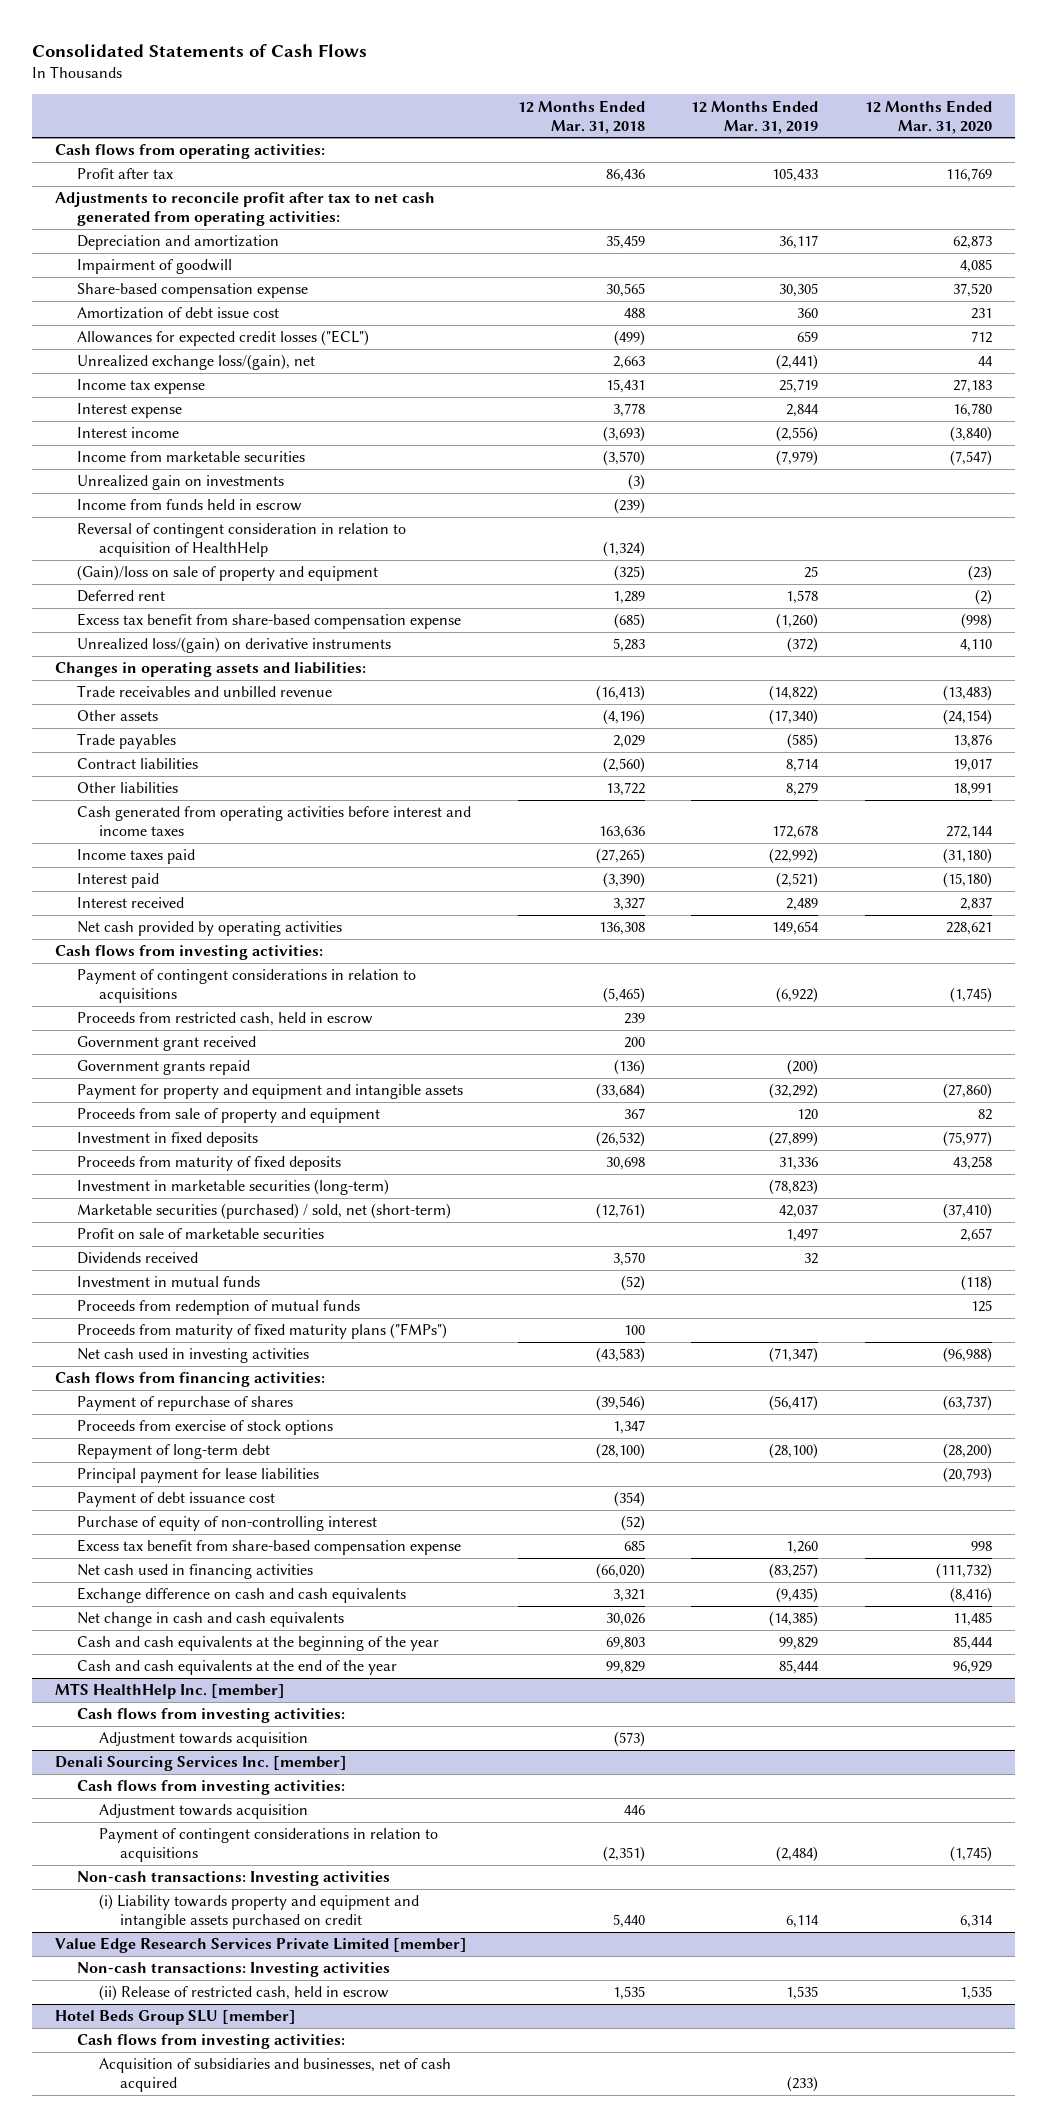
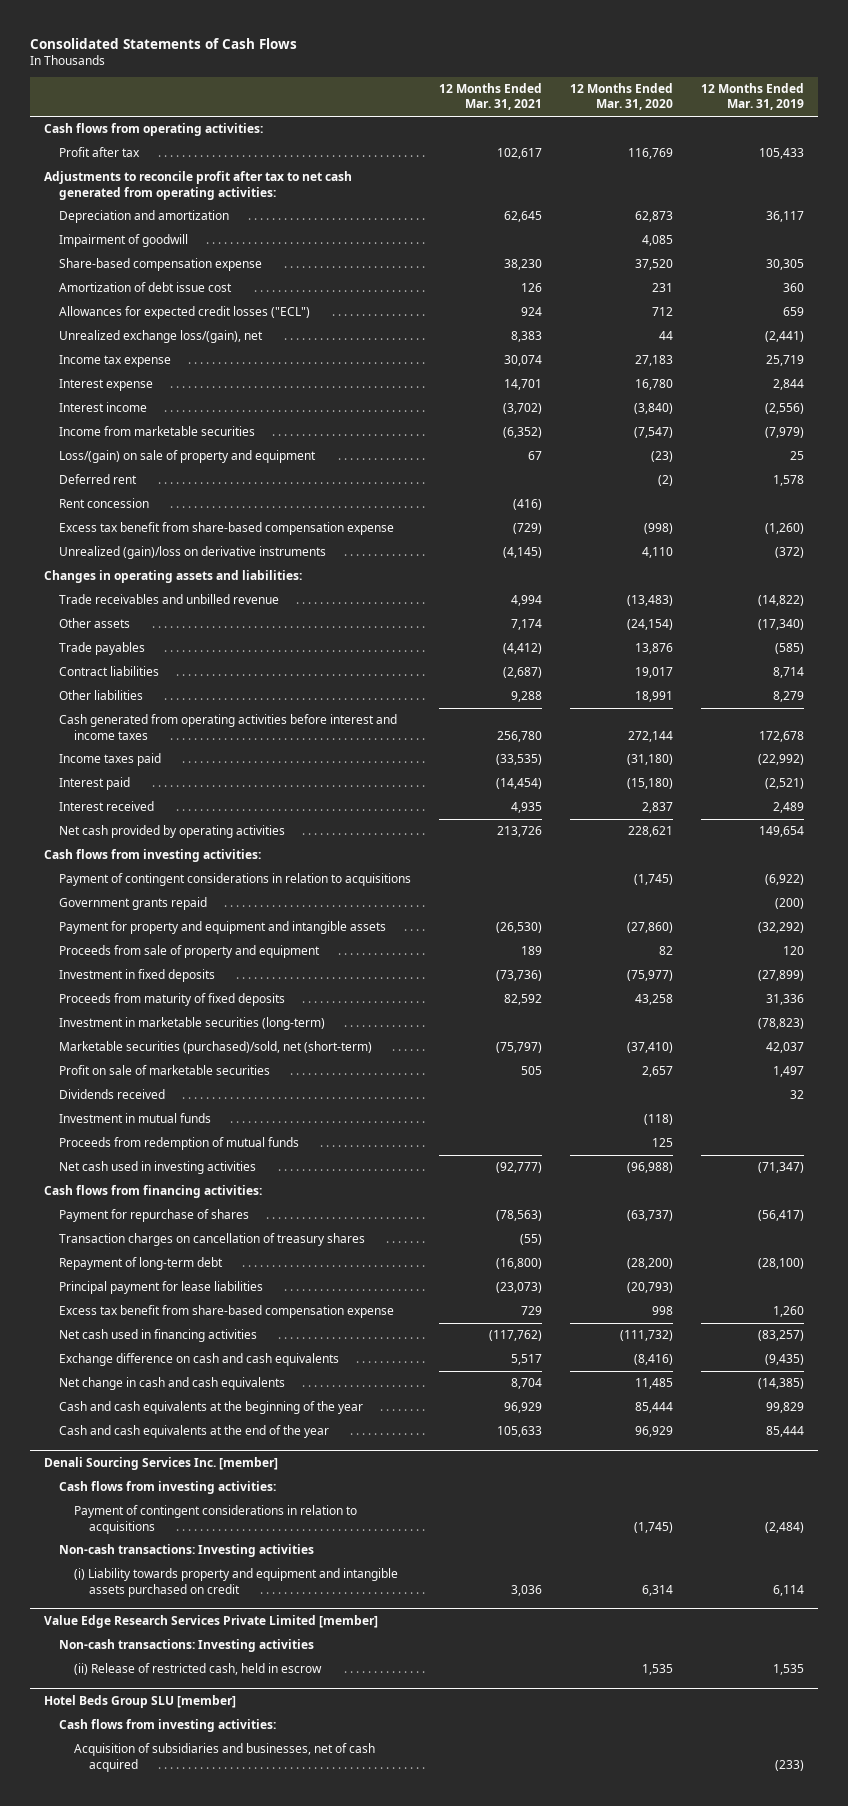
[517,99,645,134] 12 Months Ended Mar. 31, 2018 -> none
none -> [438,83,542,111] 12 Months Ended Mar. 31, 2021
[76,475,284,491] Unrealized gain on investments -> none
[76,499,302,512] Income from funds held in escrow -> none
[76,523,406,558] Reversal of contingent consideration in relation to acquisition of HealthHelp -> none
[76,565,378,582] (Gain)/loss on sale of property and equipment -> [59,450,317,464] Loss/(gain) on sale of property and equipment
none -> [59,498,150,509] Rent concession
[76,637,391,654] Unrealized loss/(gain) on derivative instruments -> [59,546,327,560] Unrealized (gain)/loss on derivative instruments
[76,1012,373,1027] Proceeds from restricted cash, held in escrow -> none
[76,1036,256,1052] Government grant received -> none
[76,1203,451,1220] Marketable securities (purchased) / sold, net (short-term) -> [59,1041,373,1055] Marketable securities (purchased)/sold, net (short-term)
[76,1323,447,1340] Proceeds from maturity of fixed maturity plans ("FMPs") -> none
[76,1420,333,1436] Proceeds from exercise of stock options -> none
[76,1396,293,1412] Payment of repurchase of shares -> [59,1209,250,1223] Payment for repurchase of shares
none -> [59,1233,366,1247] Transaction charges on cancellation of treasury shares
[76,1492,275,1508] Payment of debt issuance cost -> none
[76,1516,377,1532] Purchase of equity of non-controlling interest -> none
[55,1683,286,1700] MTS HealthHelp Inc. [member] -> none
[76,1708,345,1724] Cash flows from investing activities: -> none
[98,1732,308,1748] Adjustment towards acquisition -> none
[98,1804,308,1820] Adjustment towards acquisition -> none

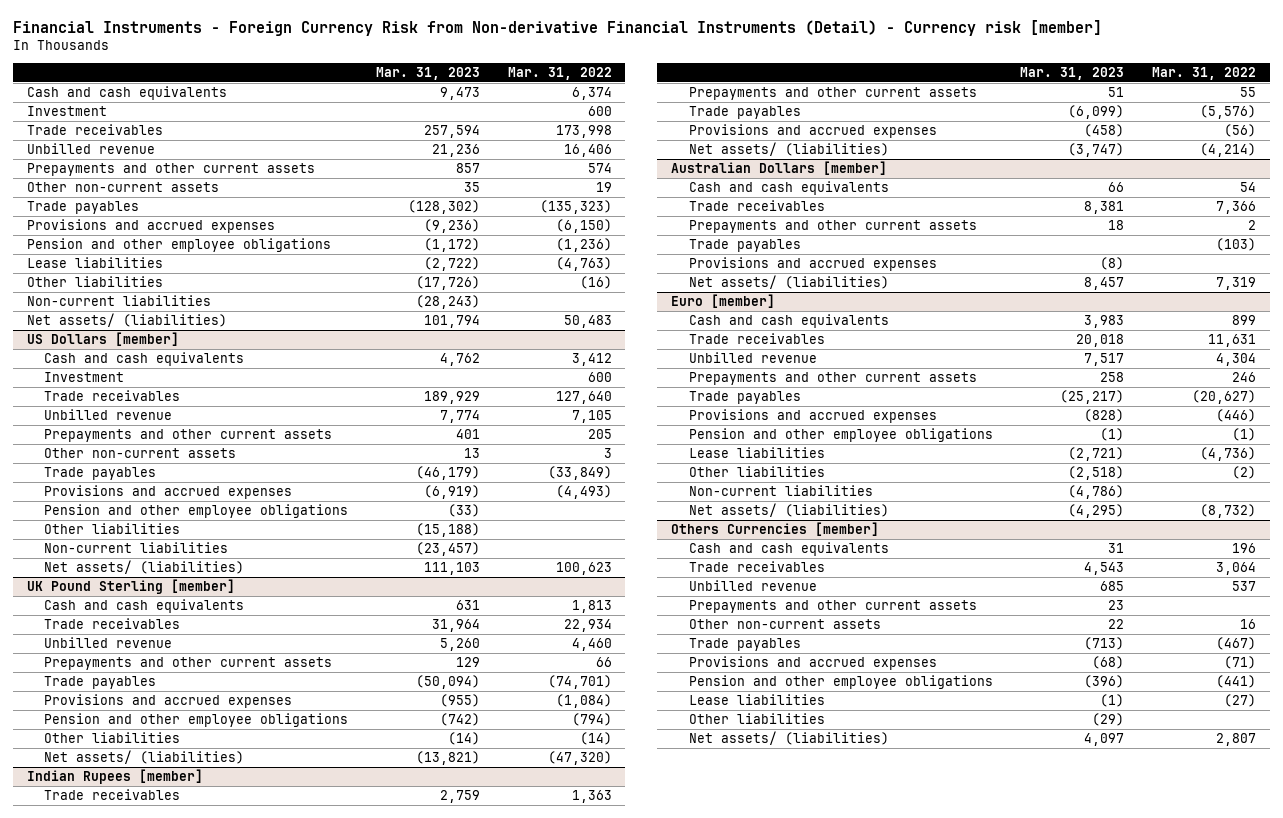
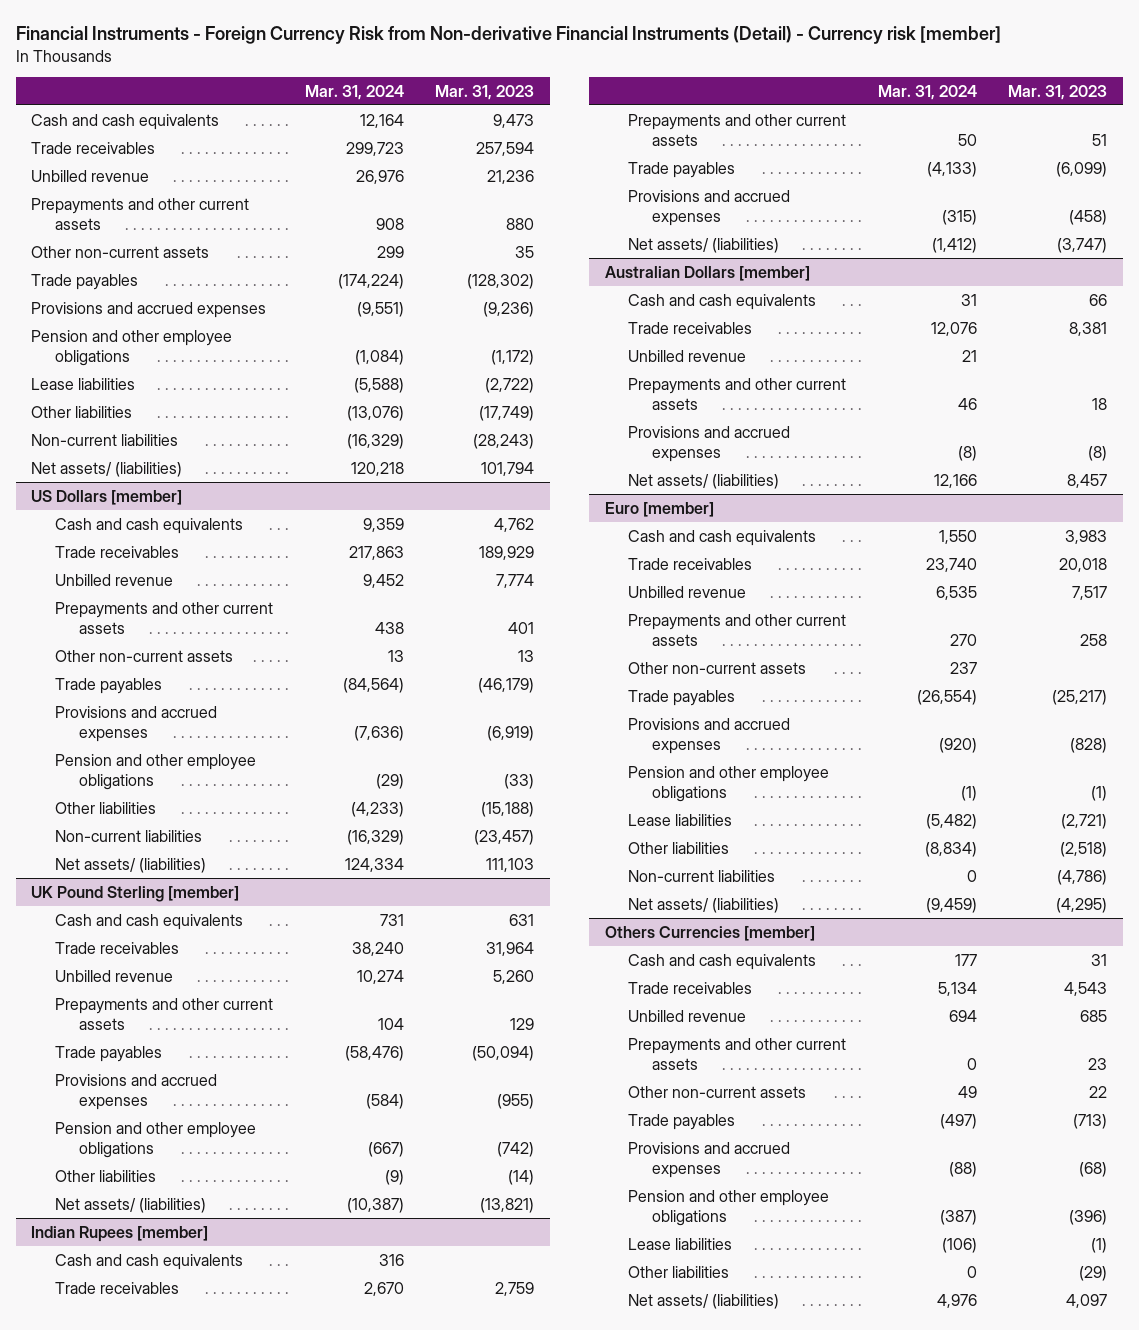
[507,66,612,80] Mar. 31, 2022 -> none
none -> [304,84,404,100] Mar. 31, 2024
[26,106,107,117] Investment -> none
[455,163,480,174] 857 -> [505,217,534,230] 880
[415,276,480,291] (17,726) -> [478,405,534,421] (17,749)
[44,372,125,383] Investment -> none
none -> [55,1253,244,1270] Cash and cash equivalents
none -> [628,349,747,362] Unbilled revenue
[688,239,801,253] Trade payables -> none
none -> [628,661,807,674] Other non-current assets

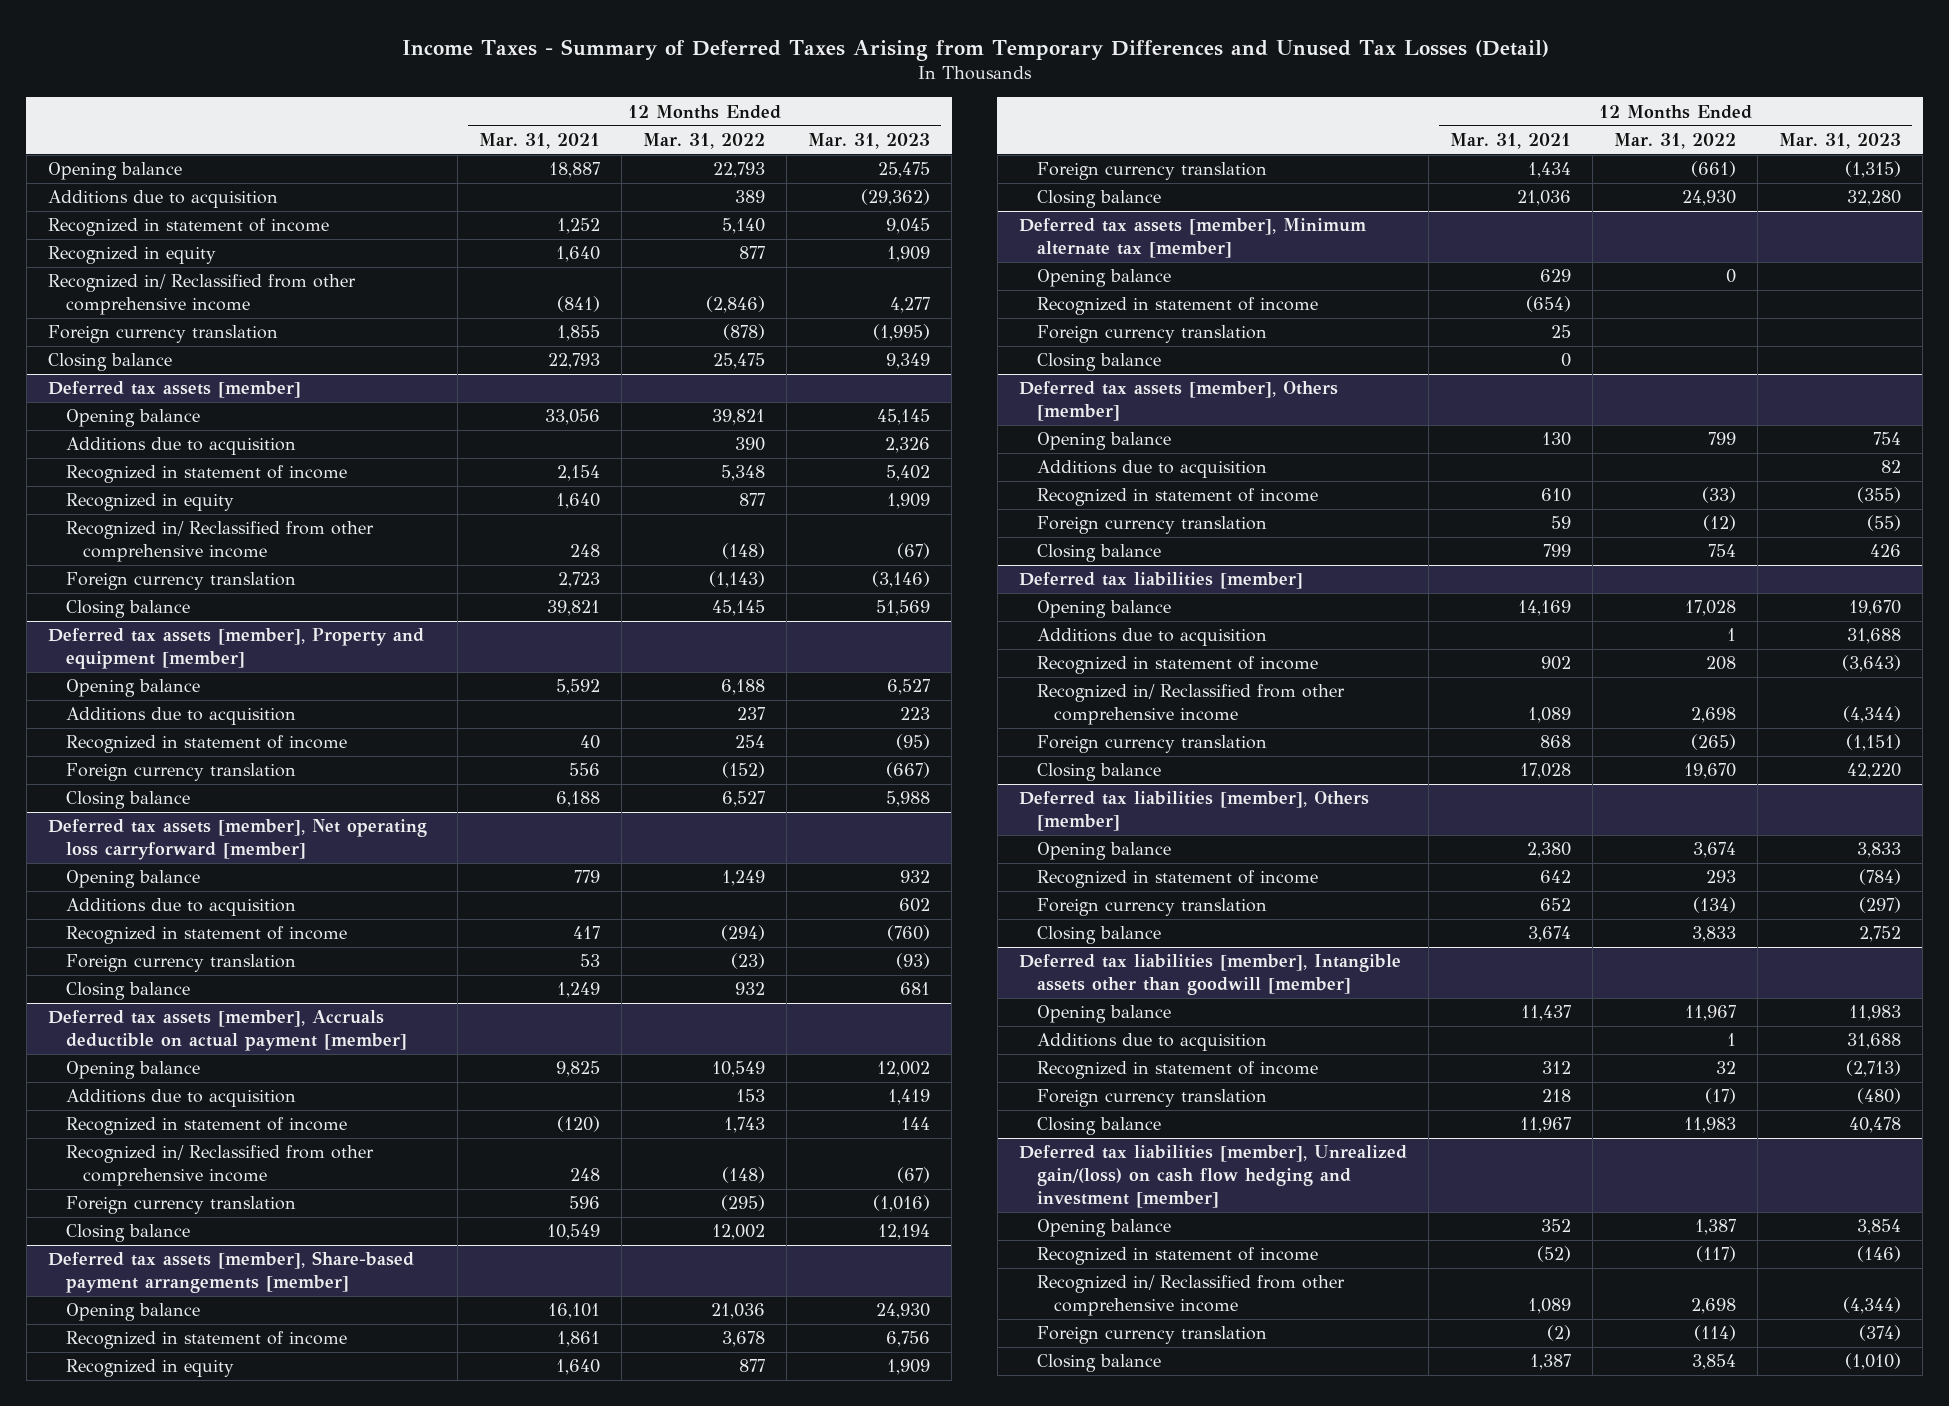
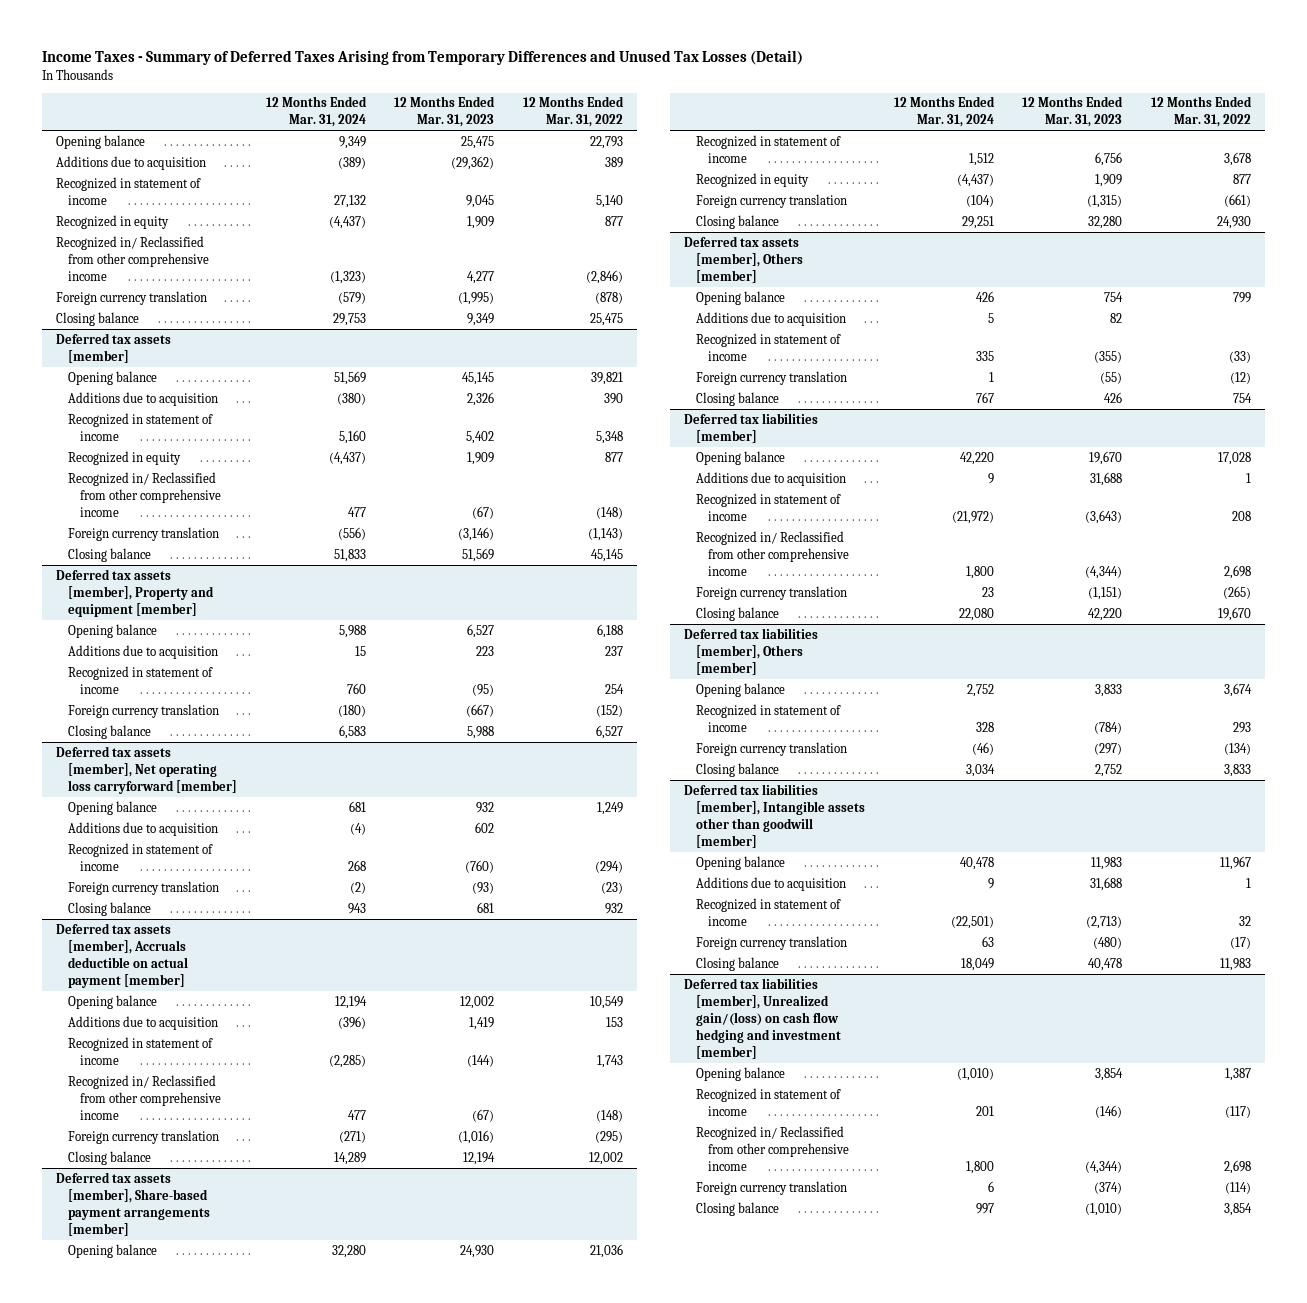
[478,132,600,149] Mar. 31, 2021 -> none
none -> [265,96,367,128] 12 Months Ended Mar. 31, 2024
[901,1117,931,1131] 144 -> [467,1054,495,1067] (144)
[1018,218,1366,259] Deferred tax assets [member], Minimum alternate tax [member] -> none
[1036,269,1171,288] Opening balance -> none
[1036,297,1318,316] Recognized in statement of income -> none
[1036,325,1267,344] Foreign currency translation -> none
[1036,353,1161,372] Closing balance -> none

